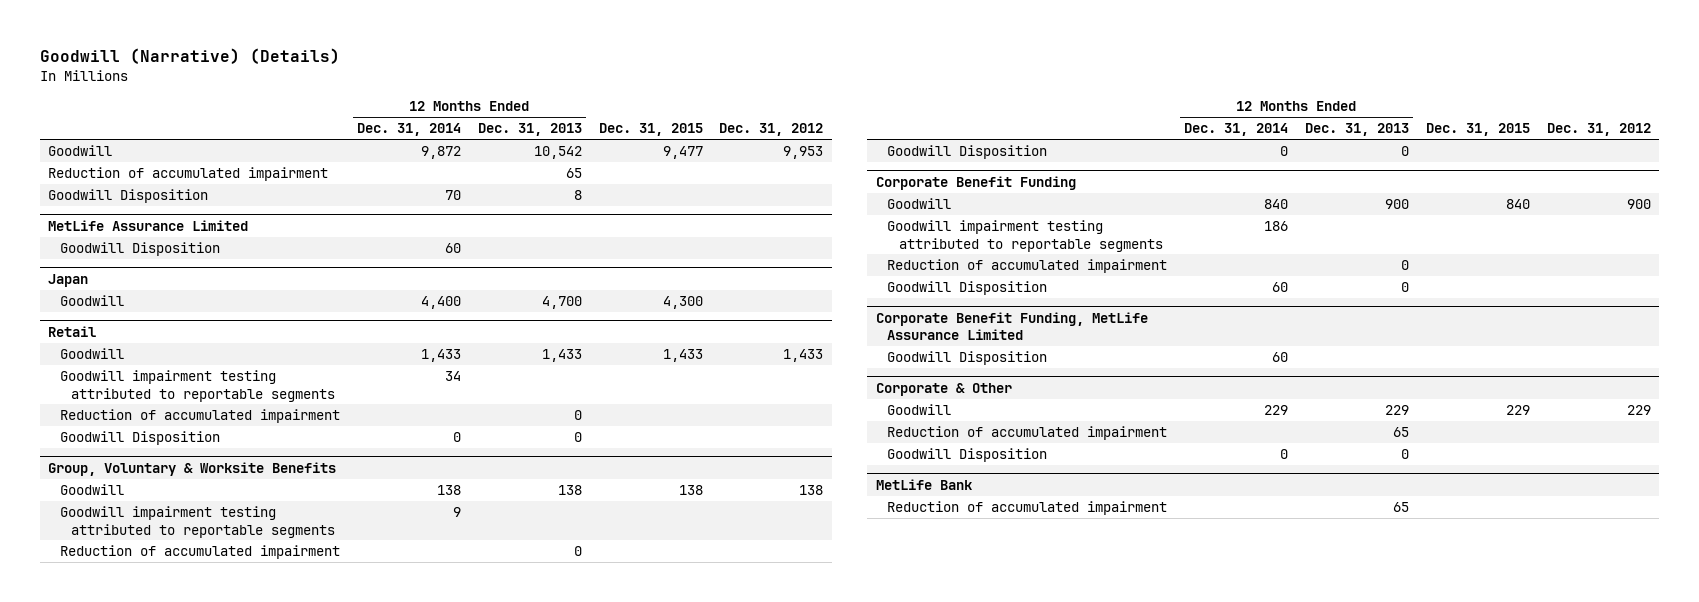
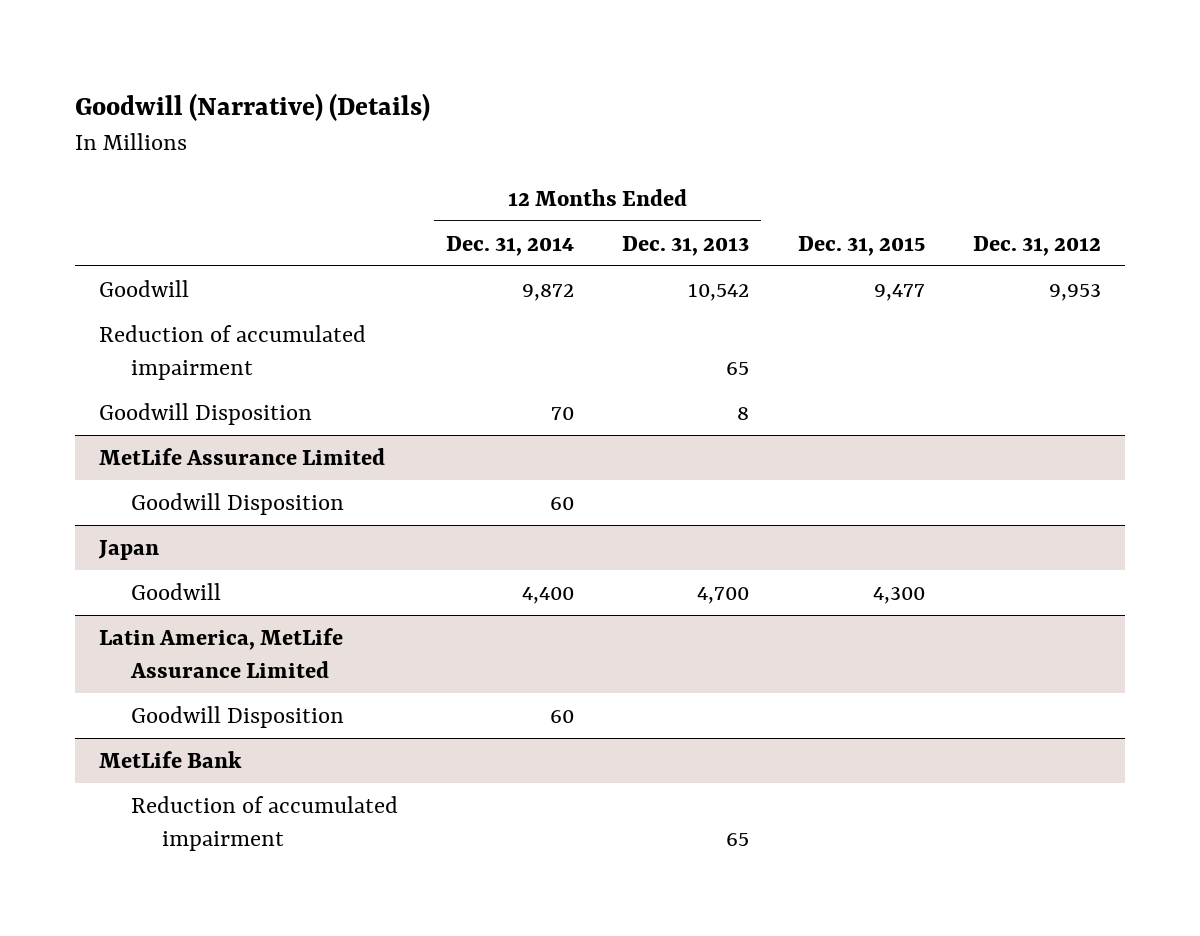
[48,325,97,337] Retail -> none
[59,348,124,360] Goodwill -> none
[59,370,336,402] Goodwill impairment testing attributed to reportable segments -> none
[59,409,340,424] Reduction of accumulated impairment -> none
[59,431,220,446] Goodwill Disposition -> none
[48,461,337,476] Group, Voluntary & Worksite Benefits -> none
[59,484,124,496] Goodwill -> none
[59,506,336,538] Goodwill impairment testing attributed to reportable segments -> none
[59,545,340,560] Reduction of accumulated impairment -> none
[887,145,1048,160] Goodwill Disposition -> none
[875,175,1076,190] Corporate Benefit Funding -> none
[887,198,952,210] Goodwill -> none
[887,220,1163,252] Goodwill impairment testing attributed to reportable segments -> none
[887,259,1168,274] Reduction of accumulated impairment -> none
[887,281,1048,296] Goodwill Disposition -> none
[875,311,1148,341] Corporate Benefit Funding, MetLife Assurance Limited -> none
none -> [98,627,343,678] Latin America, MetLife Assurance Limited
[875,382,1012,396] Corporate & Other -> none
[887,404,952,416] Goodwill -> none
[887,426,1168,441] Reduction of accumulated impairment -> none
[887,448,1048,463] Goodwill Disposition -> none

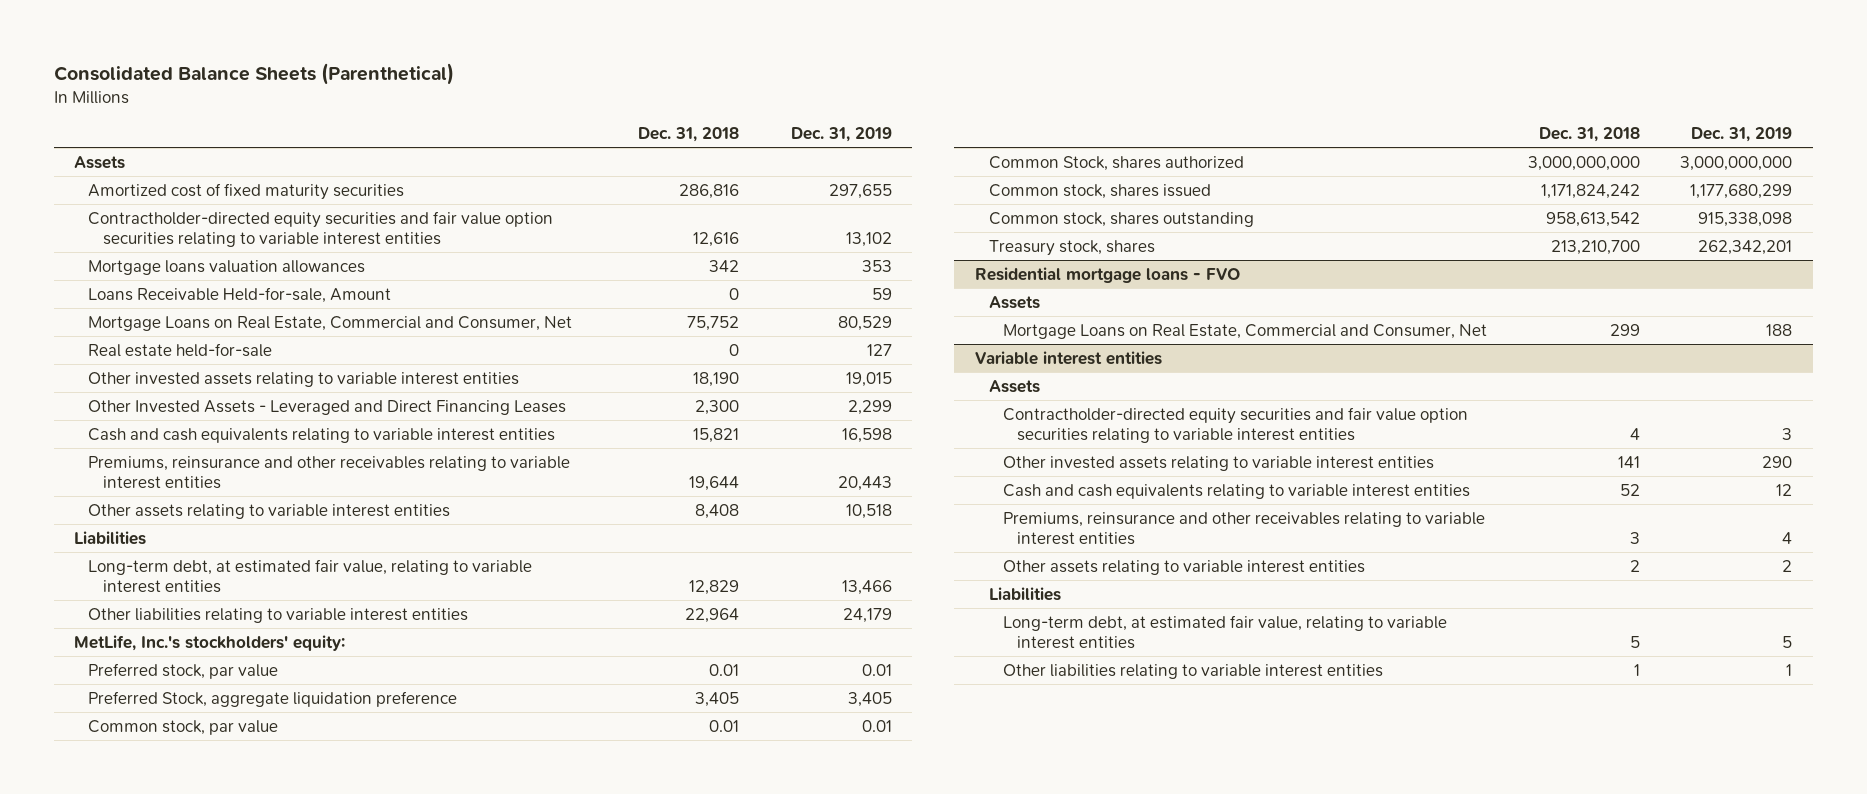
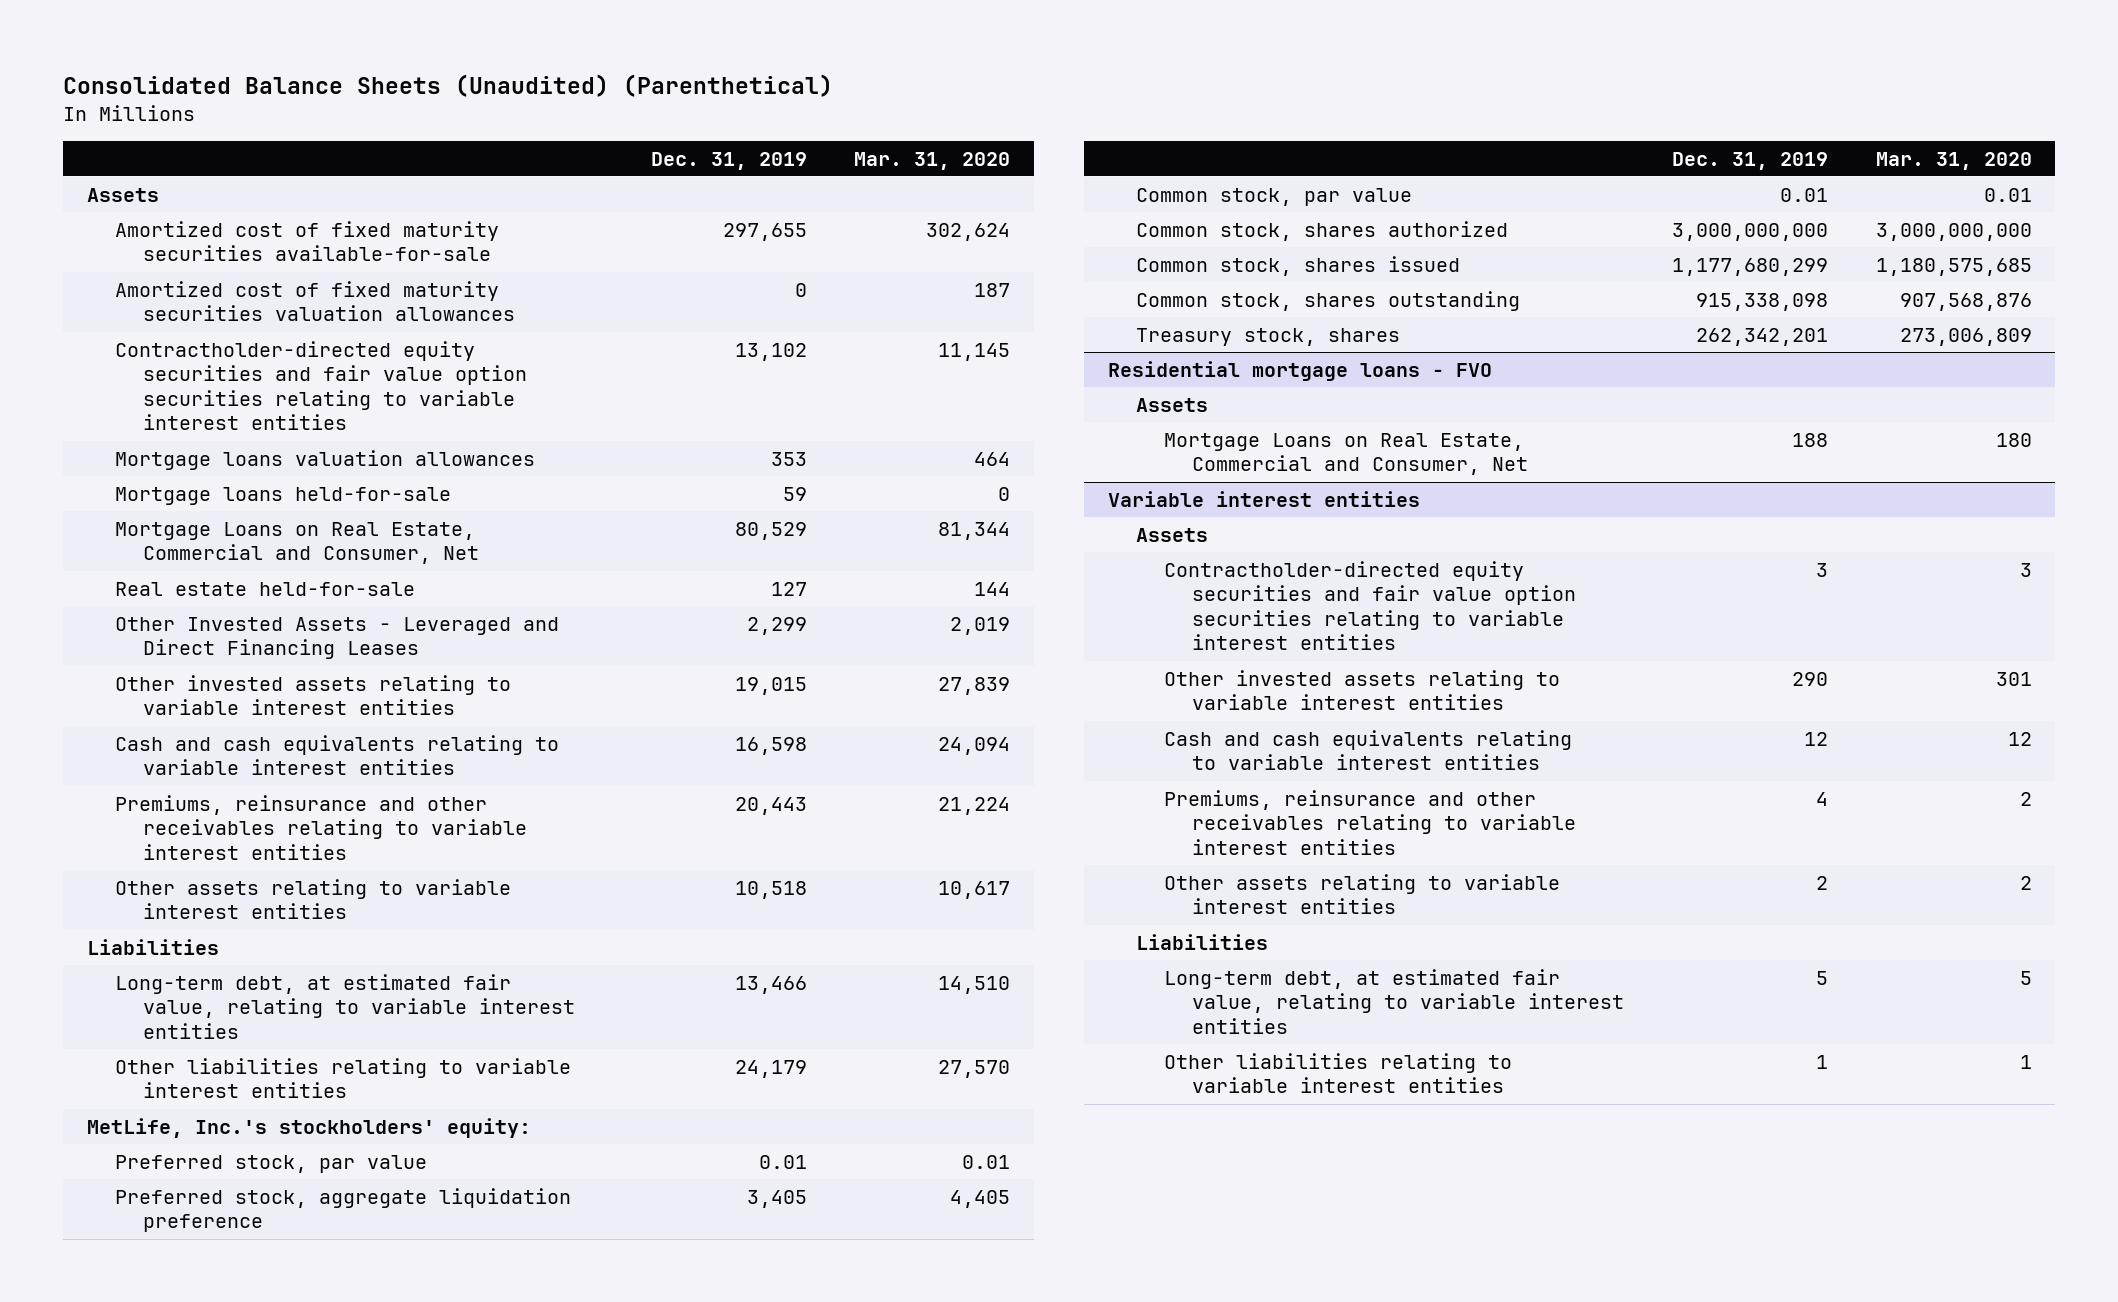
[53,63,454,86] Consolidated Balance Sheets (Parenthetical) -> [62,73,833,97] Consolidated Balance Sheets (Unaudited) (Parenthetical)
[638,127,740,143] Dec. 31, 2018 -> none
none -> [854,151,1011,170] Mar. 31, 2020
[88,182,405,200] Amortized cost of fixed maturity securities -> [114,220,499,262] Amortized cost of fixed maturity securities available-for-sale
none -> [114,280,516,322] Amortized cost of fixed maturity securities valuation allowances
[88,286,392,303] Loans Receivable Held-for-sale, Amount -> [114,486,451,505] Mortgage loans held-for-sale
[88,371,520,387] Other invested assets relating to variable interest entities -> [114,674,511,716] Other invested assets relating to variable interest entities
[88,690,458,707] Preferred Stock, aggregate liquidation preference -> [114,1187,571,1233] Preferred stock, aggregate liquidation preference
[988,155,1244,171] Common Stock, shares authorized -> [1135,220,1508,241] Common stock, shares authorized

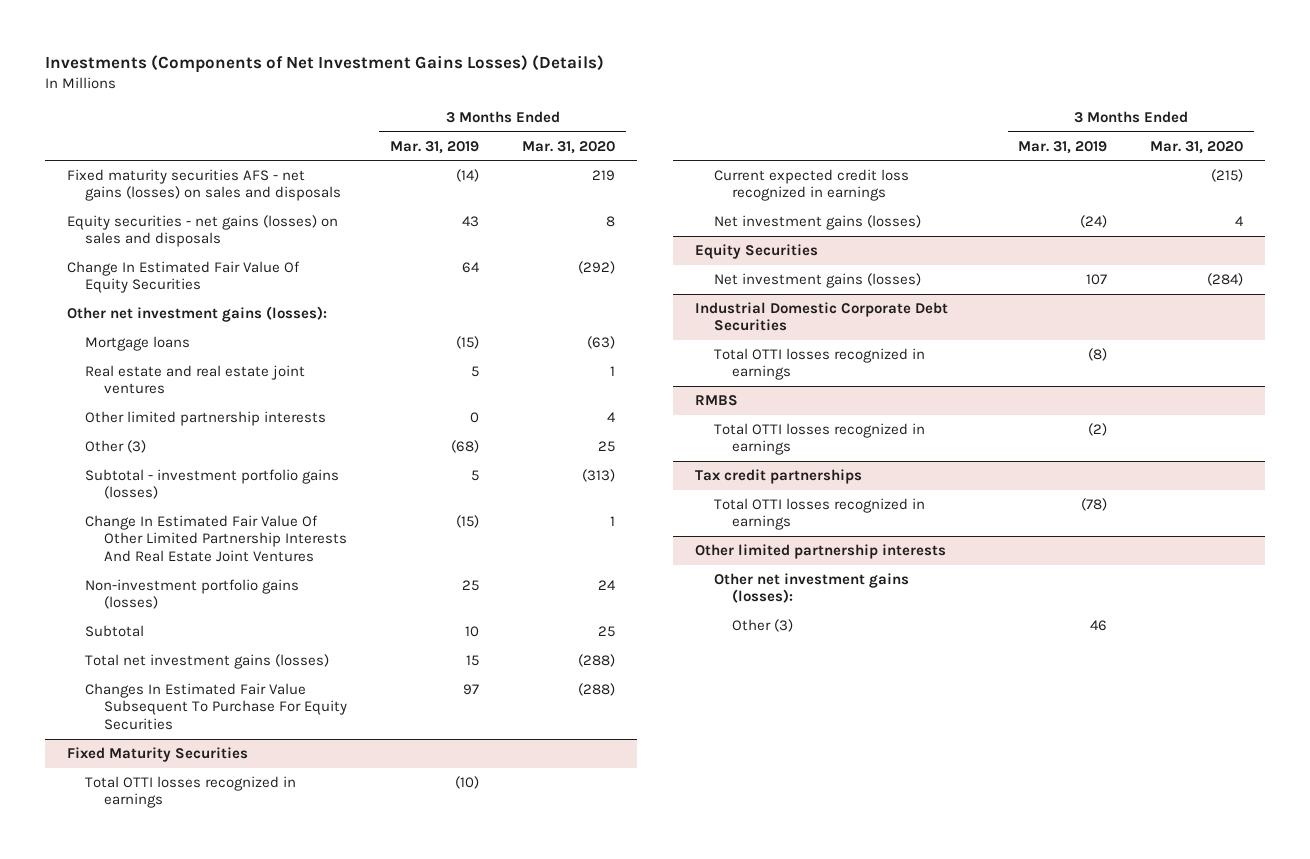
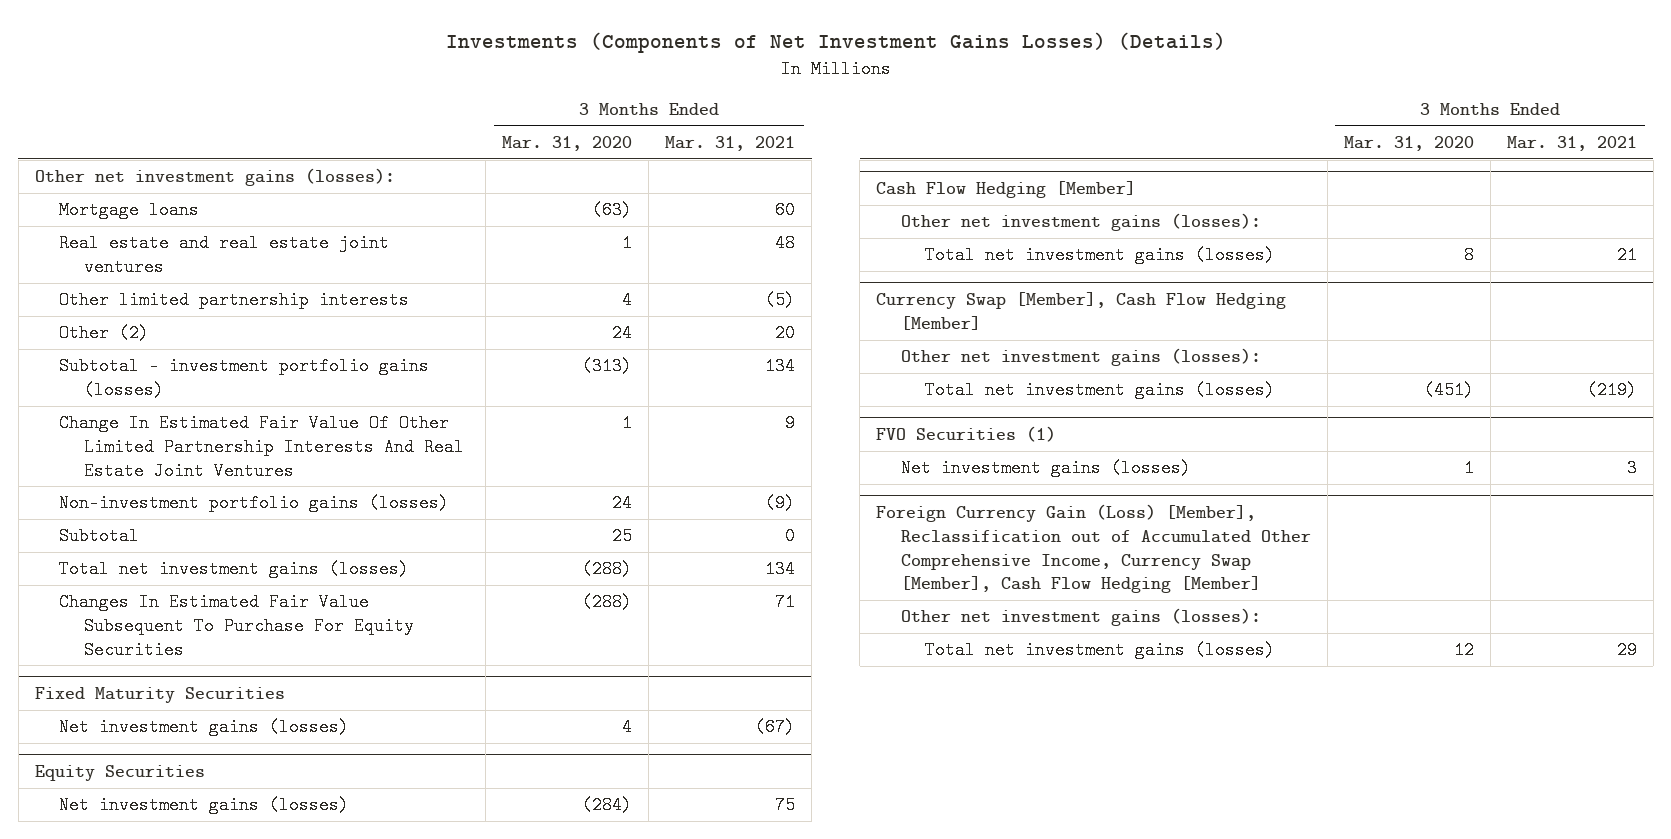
[390,140,480,154] Mar. 31, 2019 -> none
none -> [665,136,796,152] Mar. 31, 2021
[66,169,342,202] Fixed maturity securities AFS - net gains (losses) on sales and disposals -> none
[66,215,338,248] Equity securities - net gains (losses) on sales and disposals -> none
[66,261,300,294] Change In Estimated Fair Value Of Equity Securities -> none
[85,440,147,454] Other (3) -> [59,324,150,343] Other (2)
[598,441,616,453] 25 -> [612,324,633,343] 24
[85,776,297,809] Total OTTI losses recognized in earnings -> none
[713,169,909,202] Current expected credit loss recognized in earnings -> none
[694,302,948,332] Industrial Domestic Corporate Debt Securities -> none
[713,348,925,381] Total OTTI losses recognized in earnings -> none
[694,395,738,407] RMBS -> none
[713,423,925,456] Total OTTI losses recognized in earnings -> none
[694,469,862,485] Tax credit partnerships -> none
[713,498,925,531] Total OTTI losses recognized in earnings -> none
[694,544,946,560] Other limited partnership interests -> none
none -> [876,181,1137,199] Cash Flow Hedging [Member]
[732,619,794,633] Other (3) -> none
none -> [925,246,1276,265] Total net investment gains (losses)
none -> [876,292,1287,330] Currency Swap [Member], Cash Flow Hedging [Member]
none -> [900,348,1261,367] Other net investment gains (losses):
none -> [925,381,1276,400] Total net investment gains (losses)
none -> [876,426,1057,443] FVO Securities (1)
none -> [900,459,1191,478] Net investment gains (losses)
none -> [876,504,1311,594] Foreign Currency Gain (Loss) [Member], Reclassification out of Accumulated Other Comprehensive Income, Currency Swap [Member], Cash Flow Hedging [Member]
none -> [900,608,1261,627] Other net investment gains (losses):
none -> [925,641,1276,660] Total net investment gains (losses)

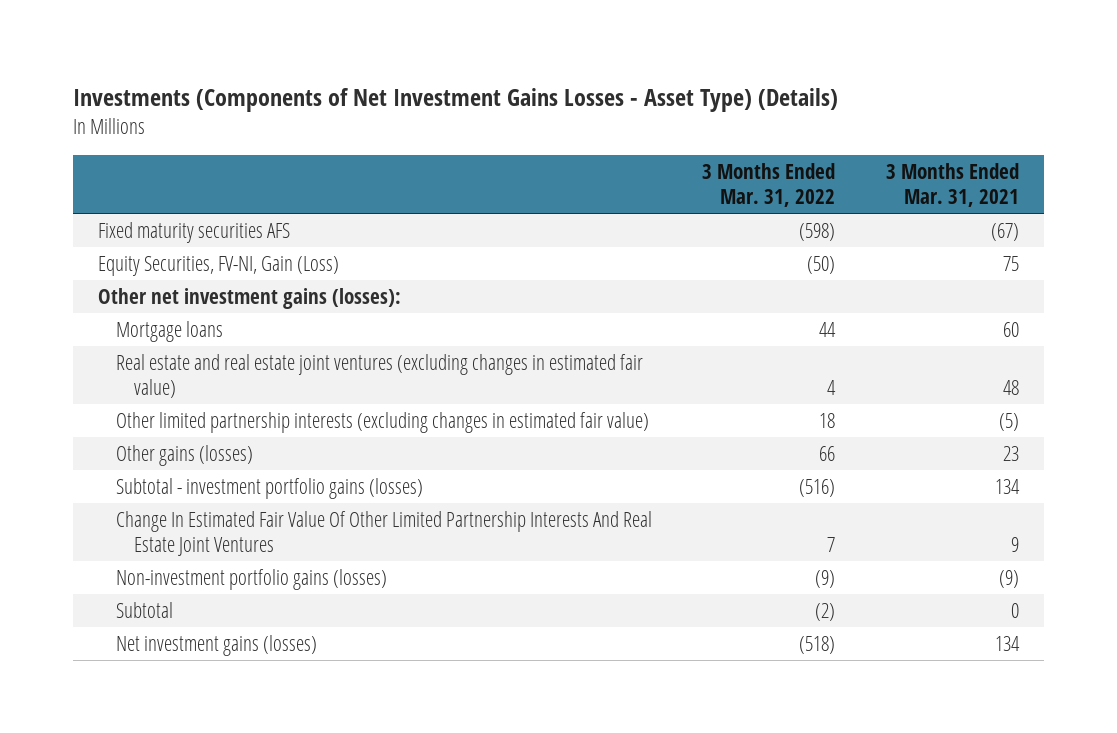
[445,32,1226,54] Investments (Components of Net Investment Gains Losses) (Details) -> [73,87,839,112] Investments (Components of Net Investment Gains Losses - Asset Type) (Details)
[502,136,633,152] Mar. 31, 2020 -> none
none -> [702,163,836,208] 3 Months Ended Mar. 31, 2022
none -> [98,221,291,243] Fixed maturity securities AFS
none -> [98,255,340,276] Equity Securities, FV-NI, Gain (Loss)
[59,234,390,277] Real estate and real estate joint ventures -> [115,353,643,399] Real estate and real estate joint ventures (excluding changes in estimated fair value)
[59,291,410,310] Other limited partnership interests -> [115,411,649,433] Other limited partnership interests (excluding changes in estimated fair value)
[59,324,150,343] Other (2) -> [115,444,253,466] Other gains (losses)
[775,324,796,343] 20 -> [1002,445,1019,461] 23
[59,593,415,659] Changes In Estimated Fair Value Subsequent To Purchase For Equity Securities -> none
[34,687,285,704] Fixed Maturity Securities -> none
[59,718,350,737] Net investment gains (losses) -> none
[34,765,205,782] Equity Securities -> none
[59,796,350,815] Net investment gains (losses) -> none
[876,181,1137,199] Cash Flow Hedging [Member] -> none
[900,213,1261,232] Other net investment gains (losses): -> none
[925,246,1276,265] Total net investment gains (losses) -> none
[876,292,1287,330] Currency Swap [Member], Cash Flow Hedging [Member] -> none
[900,348,1261,367] Other net investment gains (losses): -> none
[925,381,1276,400] Total net investment gains (losses) -> none
[876,426,1057,443] FVO Securities (1) -> none
[900,459,1191,478] Net investment gains (losses) -> none
[876,504,1311,594] Foreign Currency Gain (Loss) [Member], Reclassification out of Accumulated Other Comprehensive Income, Currency Swap [Member], Cash Flow Hedging [Member] -> none
[900,608,1261,627] Other net investment gains (losses): -> none
[925,641,1276,660] Total net investment gains (losses) -> none
[59,560,410,579] Total net investment gains (losses) -> [115,634,317,656] Net investment gains (losses)

